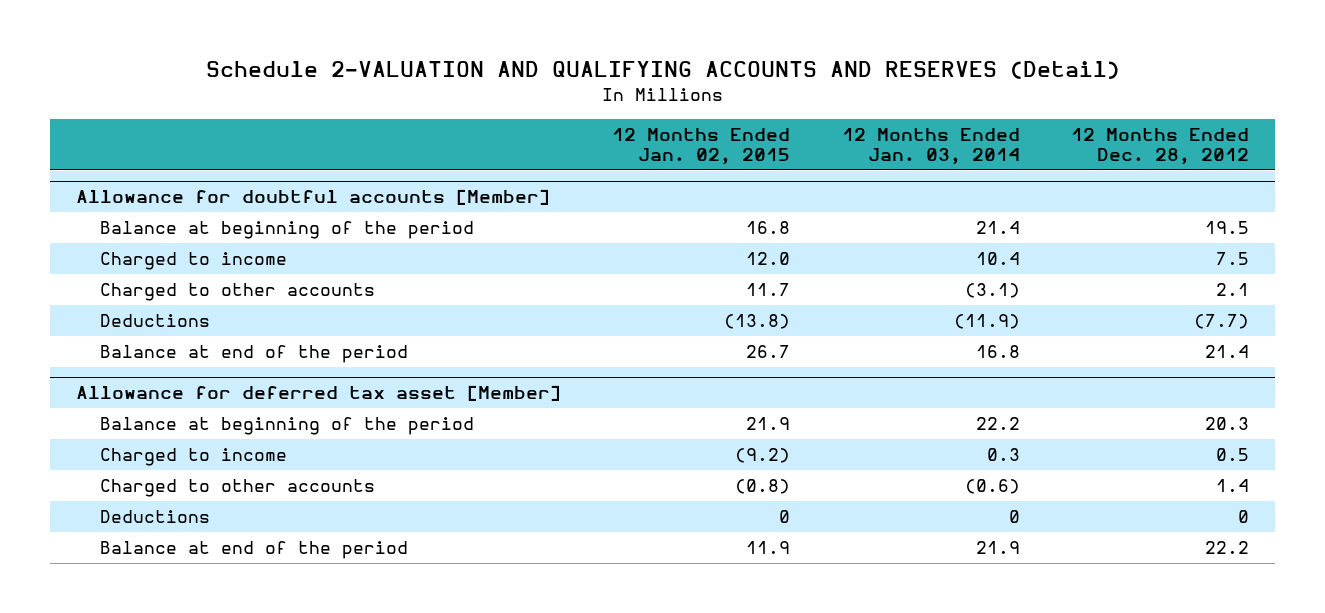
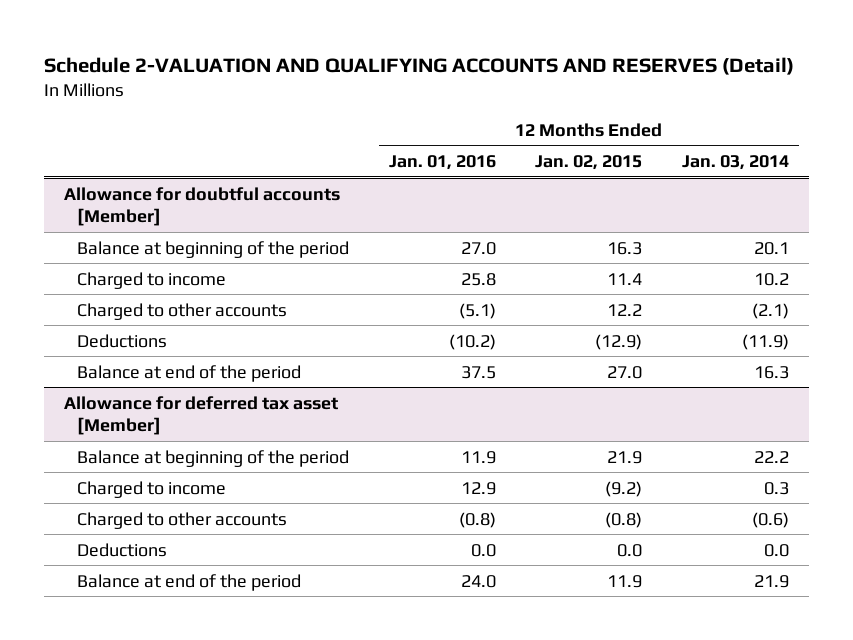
[1071,127,1250,166] 12 Months Ended Dec. 28, 2012 -> none
none -> [388,154,496,170] Jan. 01, 2016
[746,220,791,234] 16.8 -> [607,241,643,255] 16.3
[975,220,1020,234] 21.4 -> [754,241,790,255] 20.1
[746,251,791,265] 12.0 -> [607,272,643,285] 11.4
[975,251,1020,265] 10.4 -> [754,272,790,286] 10.2
[746,282,791,296] 11.7 -> [607,303,643,316] 12.2
[964,282,1020,298] (3.1) -> [752,302,790,319] (2.1)
[724,313,791,329] (13.8) -> [595,333,643,350] (12.9)
[746,344,791,358] 26.7 -> [607,365,643,379] 27.0
[975,344,1020,358] 16.8 -> [754,365,790,379] 16.3
[779,509,791,523] 0 -> [617,543,643,557] 0.0
[1008,509,1020,523] 0 -> [764,543,790,557] 0.0

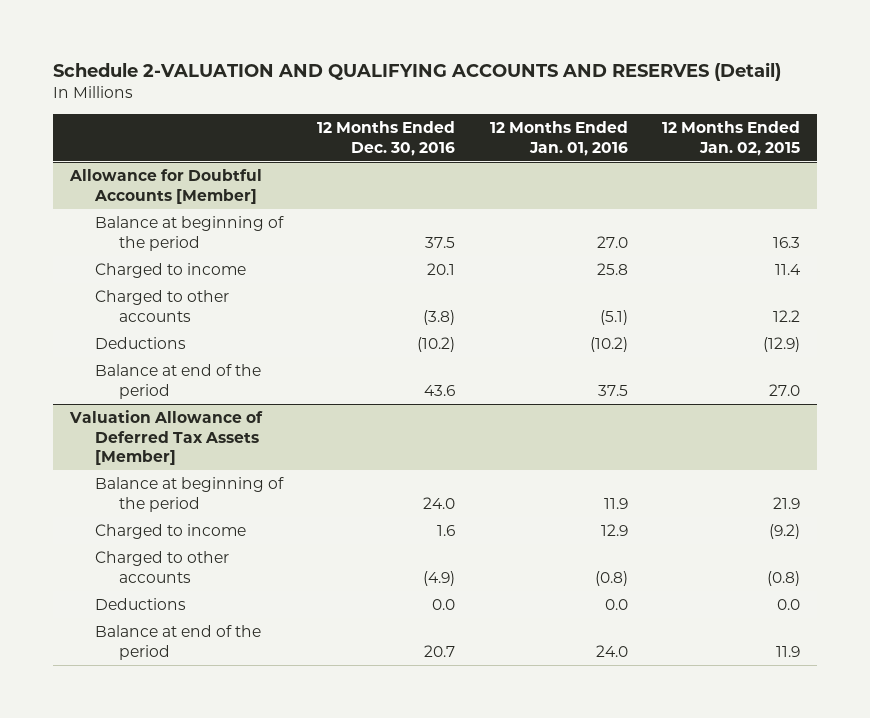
[682,154,790,170] Jan. 03, 2014 -> none
none -> [317,120,456,156] 12 Months Ended Dec. 30, 2016
[63,186,340,227] Allowance for doubtful accounts [Member] -> [69,168,263,204] Allowance for Doubtful Accounts [Member]
[63,395,338,436] Allowance for deferred tax asset [Member] -> [69,409,264,466] Valuation Allowance of Deferred Tax Assets [Member]

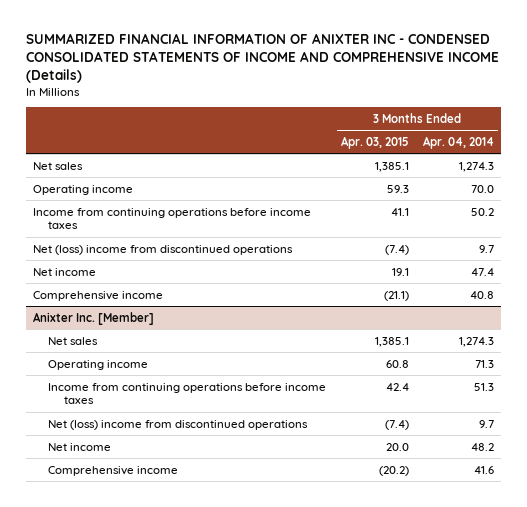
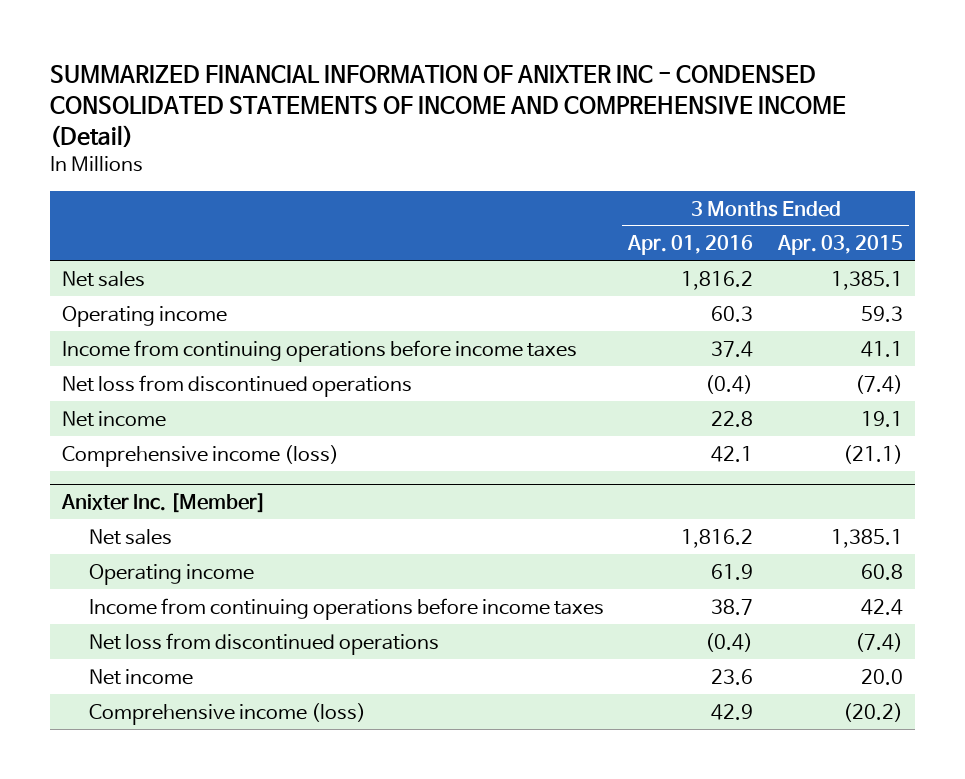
[25,32,499,83] SUMMARIZED FINANCIAL INFORMATION OF ANIXTER INC - CONDENSED CONSOLIDATED STATEMENTS OF INCOME AND COMPREHENSIVE INCOME (Details) -> [50,64,847,149] SUMMARIZED FINANCIAL INFORMATION OF ANIXTER INC - CONDENSED CONSOLIDATED STATEMENTS OF INCOME AND COMPREHENSIVE INCOME (Detail)
[423,136,495,150] Apr. 04, 2014 -> none
none -> [627,235,754,256] Apr. 01, 2016
[32,244,293,255] Net (loss) income from discontinued operations -> [62,374,413,397] Net loss from discontinued operations
[32,290,163,301] Comprehensive income -> [62,444,340,467] Comprehensive income (loss)
[48,419,309,430] Net (loss) income from discontinued operations -> [89,632,440,655] Net loss from discontinued operations
[48,465,179,476] Comprehensive income -> [89,702,367,725] Comprehensive income (loss)

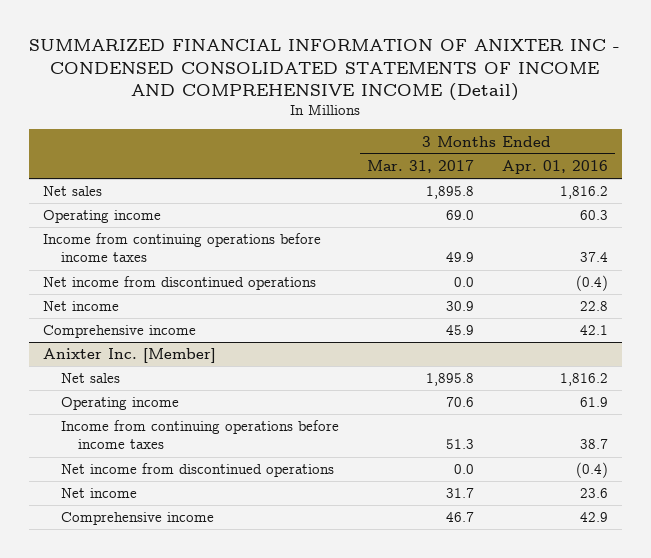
[776,235,903,256] Apr. 03, 2015 -> none
none -> [366,159,474,173] Mar. 31, 2017
[62,374,413,397] Net loss from discontinued operations -> [43,276,317,291] Net income from discontinued operations
[62,444,340,467] Comprehensive income (loss) -> [43,325,197,339] Comprehensive income
[89,632,440,655] Net loss from discontinued operations -> [60,463,334,478] Net income from discontinued operations
[89,702,367,725] Comprehensive income (loss) -> [60,512,214,526] Comprehensive income

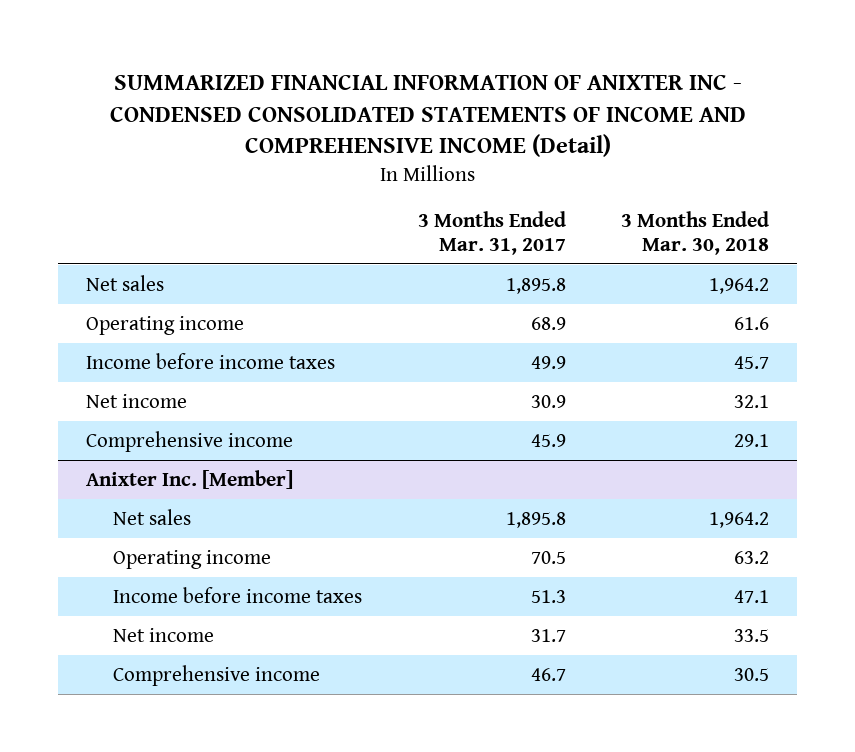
[501,159,608,174] Apr. 01, 2016 -> none
none -> [621,211,770,255] 3 Months Ended Mar. 30, 2018
[43,276,317,291] Net income from discontinued operations -> none
[445,210,474,221] 69.0 -> [530,316,566,330] 68.9
[43,233,322,263] Income from continuing operations before income taxes -> [85,352,335,369] Income before income taxes
[60,463,334,478] Net income from discontinued operations -> none
[445,397,474,408] 70.6 -> [530,550,566,564] 70.5
[60,420,339,450] Income from continuing operations before income taxes -> [112,586,362,603] Income before income taxes

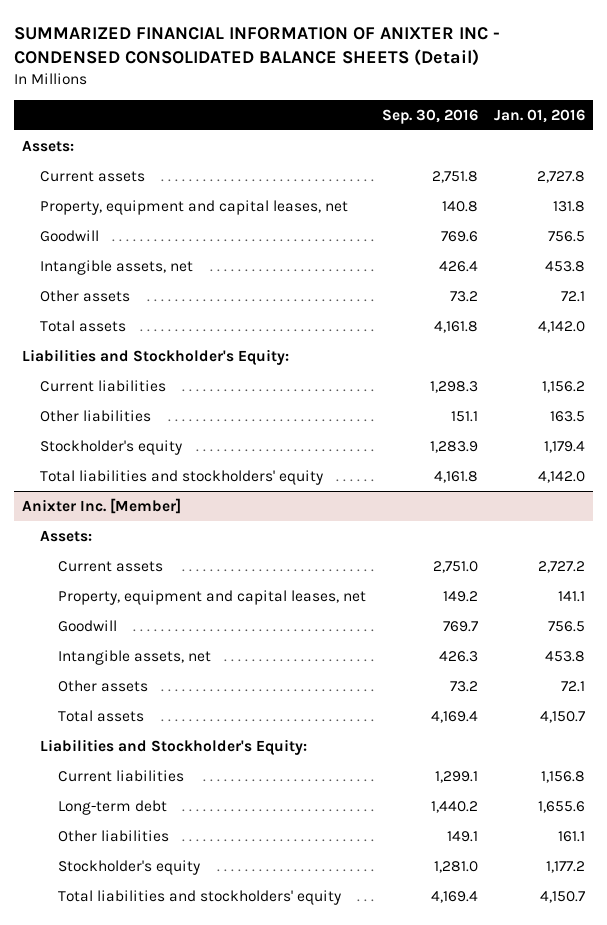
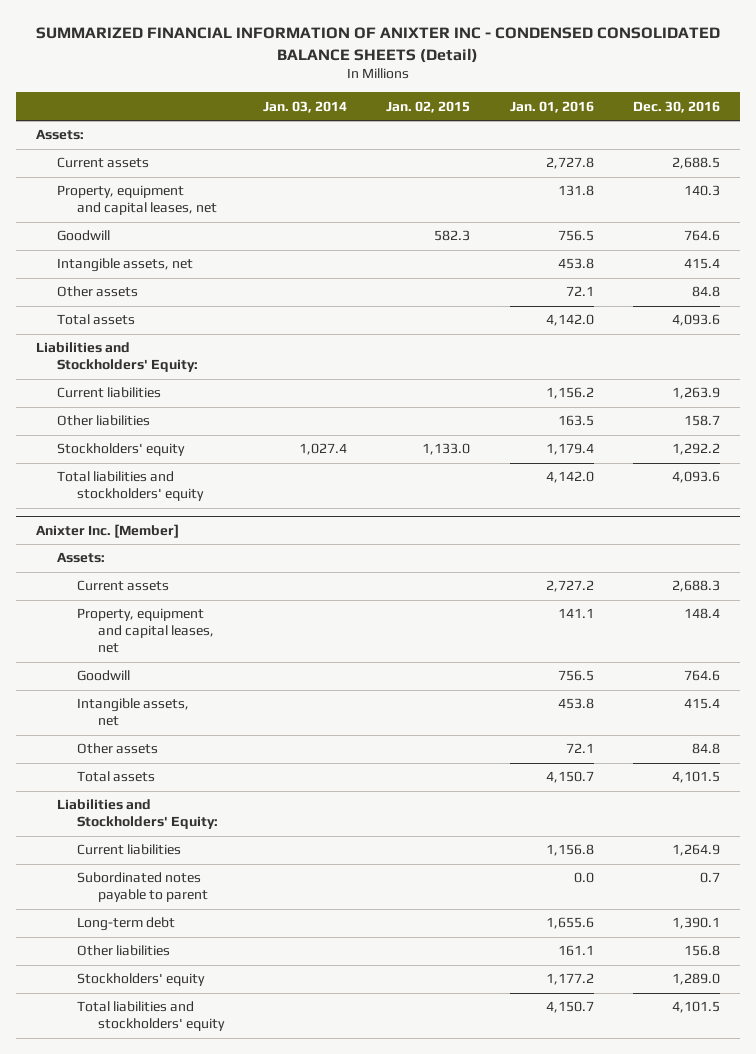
[382,108,479,124] Sep. 30, 2016 -> none
none -> [262,100,347,113] Jan. 03, 2014
none -> [386,100,471,113] Jan. 02, 2015
none -> [632,100,720,113] Dec. 30, 2016
[22,348,290,365] Liabilities and Stockholder's Equity: -> [36,342,198,373] Liabilities and Stockholders' Equity:
[40,439,183,455] Stockholder's equity -> [56,443,185,457] Stockholders' equity
[40,738,308,755] Liabilities and Stockholder's Equity: -> [56,799,219,830] Liabilities and Stockholders' Equity:
none -> [77,872,208,903] Subordinated notes payable to parent
[58,859,201,875] Stockholder's equity -> [77,973,206,987] Stockholders' equity

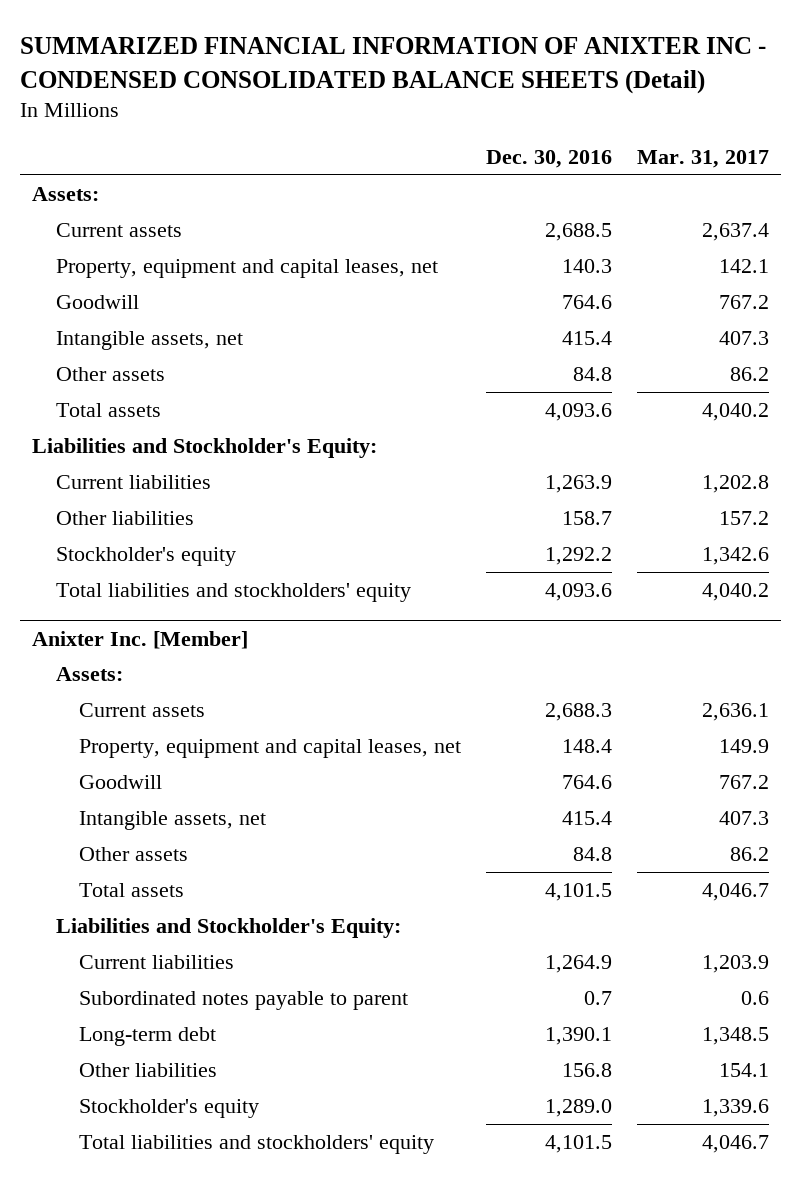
[262,100,347,113] Jan. 03, 2014 -> none
[386,100,471,113] Jan. 02, 2015 -> none
[509,100,594,113] Jan. 01, 2016 -> none
none -> [636,149,769,168] Mar. 31, 2017
[36,342,198,373] Liabilities and Stockholders' Equity: -> [32,437,378,458] Liabilities and Stockholder's Equity:
[56,443,185,457] Stockholders' equity -> [55,546,236,566] Stockholder's equity
[56,799,219,830] Liabilities and Stockholders' Equity: -> [55,917,401,938] Liabilities and Stockholder's Equity:
[77,973,206,987] Stockholders' equity -> [78,1098,259,1118] Stockholder's equity

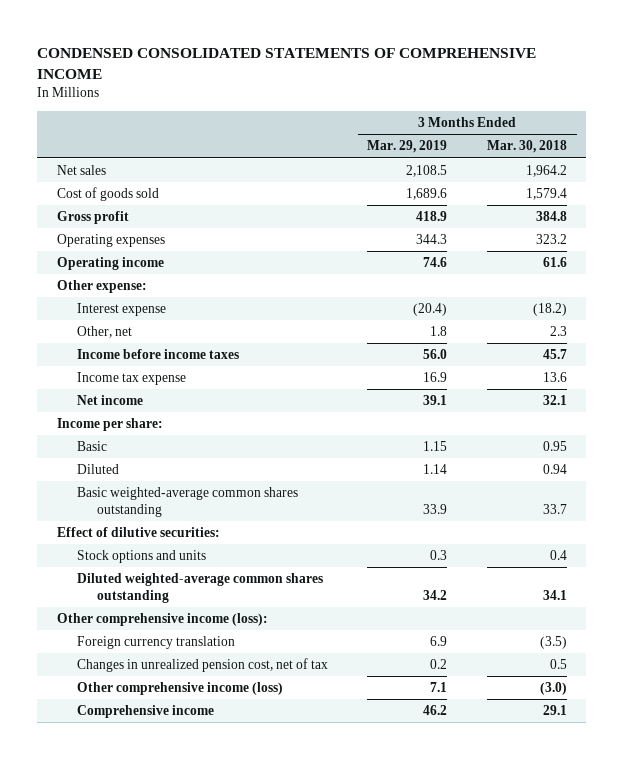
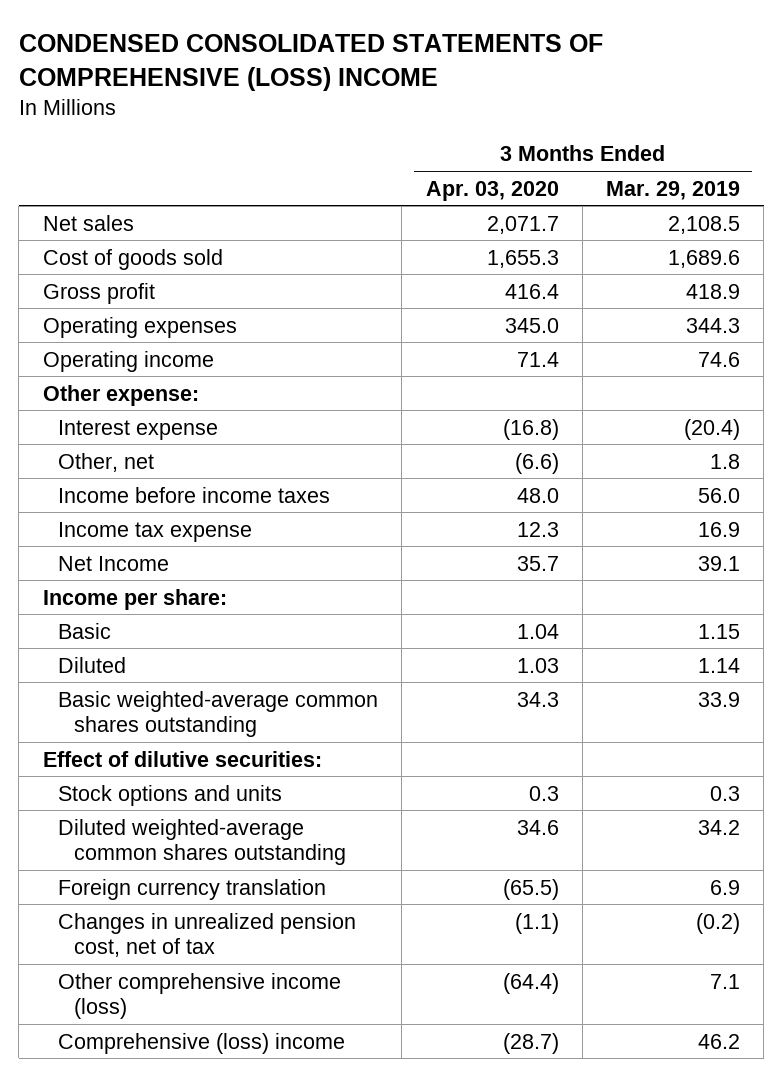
[37,48,537,80] CONDENSED CONSOLIDATED STATEMENTS OF COMPREHENSIVE INCOME -> [18,34,603,92] CONDENSED CONSOLIDATED STATEMENTS OF COMPREHENSIVE (LOSS) INCOME
[486,140,567,154] Mar. 30, 2018 -> none
none -> [425,180,559,201] Apr. 03, 2020
[77,395,144,406] Net income -> [58,555,170,571] Net Income
[56,613,268,627] Other comprehensive income (loss): -> none
[430,659,448,670] 0.2 -> [696,912,741,934] (0.2)
[77,705,215,719] Comprehensive income -> [58,1032,346,1054] Comprehensive (loss) income

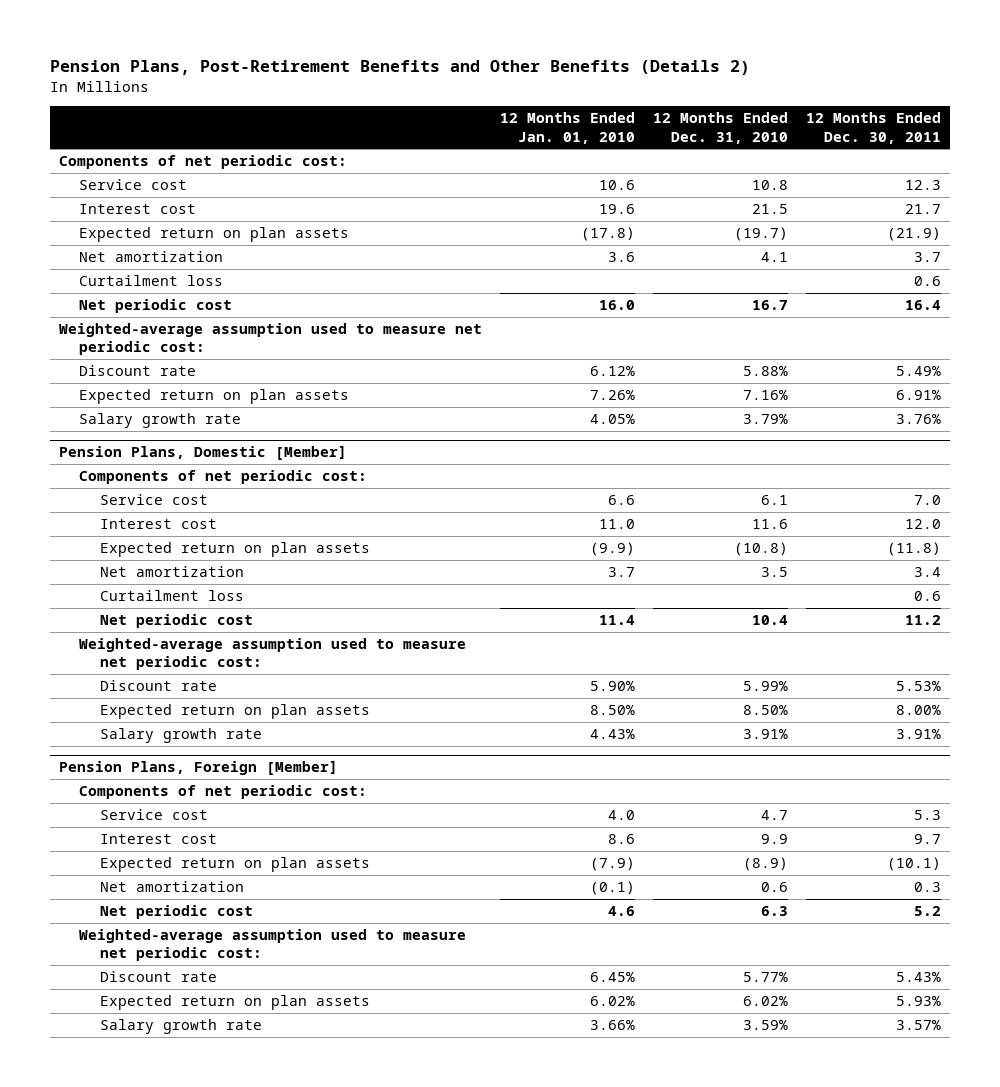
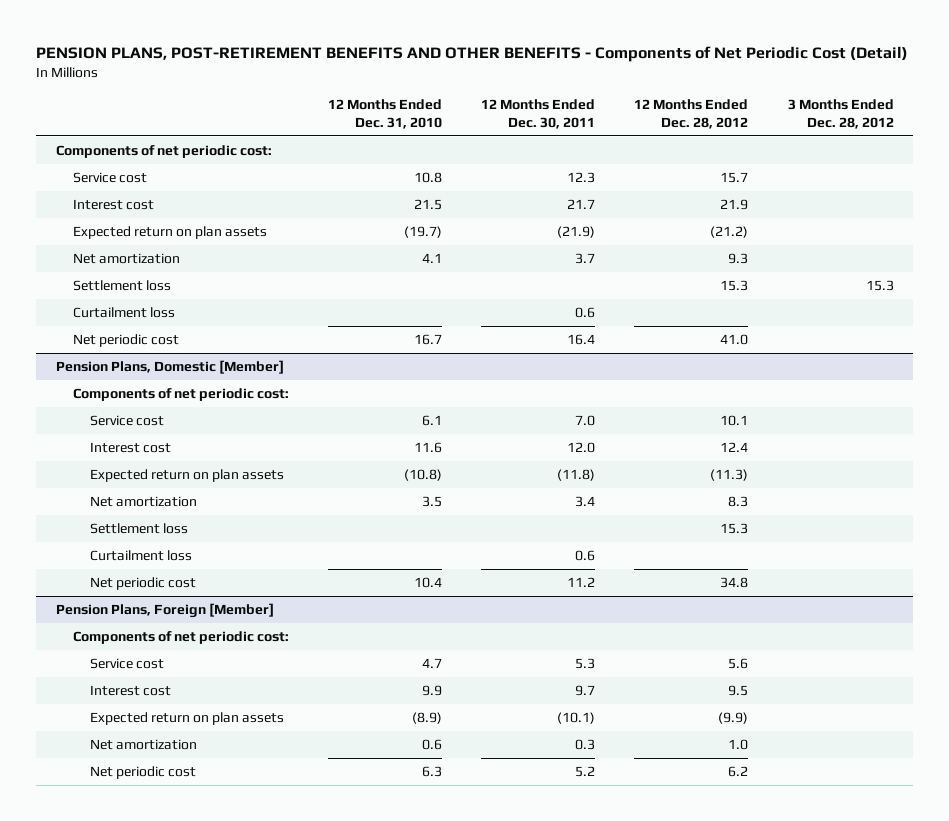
[49,60,750,76] Pension Plans, Post-Retirement Benefits and Other Benefits (Details 2) -> [36,46,909,63] PENSION PLANS, POST-RETIREMENT BENEFITS AND OTHER BENEFITS - Components of Net Periodic Cost (Detail)
[499,112,635,144] 12 Months Ended Jan. 01, 2010 -> none
none -> [634,98,749,129] 12 Months Ended Dec. 28, 2012
none -> [787,98,894,129] 3 Months Ended Dec. 28, 2012
none -> [73,280,172,292] Settlement loss
[58,322,482,356] Weighted-average assumption used to measure net periodic cost: -> none
[79,364,197,376] Discount rate -> none
[79,388,350,404] Expected return on plan assets -> none
[79,412,242,428] Salary growth rate -> none
none -> [90,523,189,535] Settlement loss
[79,637,467,671] Weighted-average assumption used to measure net periodic cost: -> none
[100,679,218,691] Discount rate -> none
[100,703,371,719] Expected return on plan assets -> none
[100,727,263,743] Salary growth rate -> none
[79,928,467,962] Weighted-average assumption used to measure net periodic cost: -> none
[100,970,218,982] Discount rate -> none
[100,994,371,1010] Expected return on plan assets -> none
[100,1018,263,1034] Salary growth rate -> none

